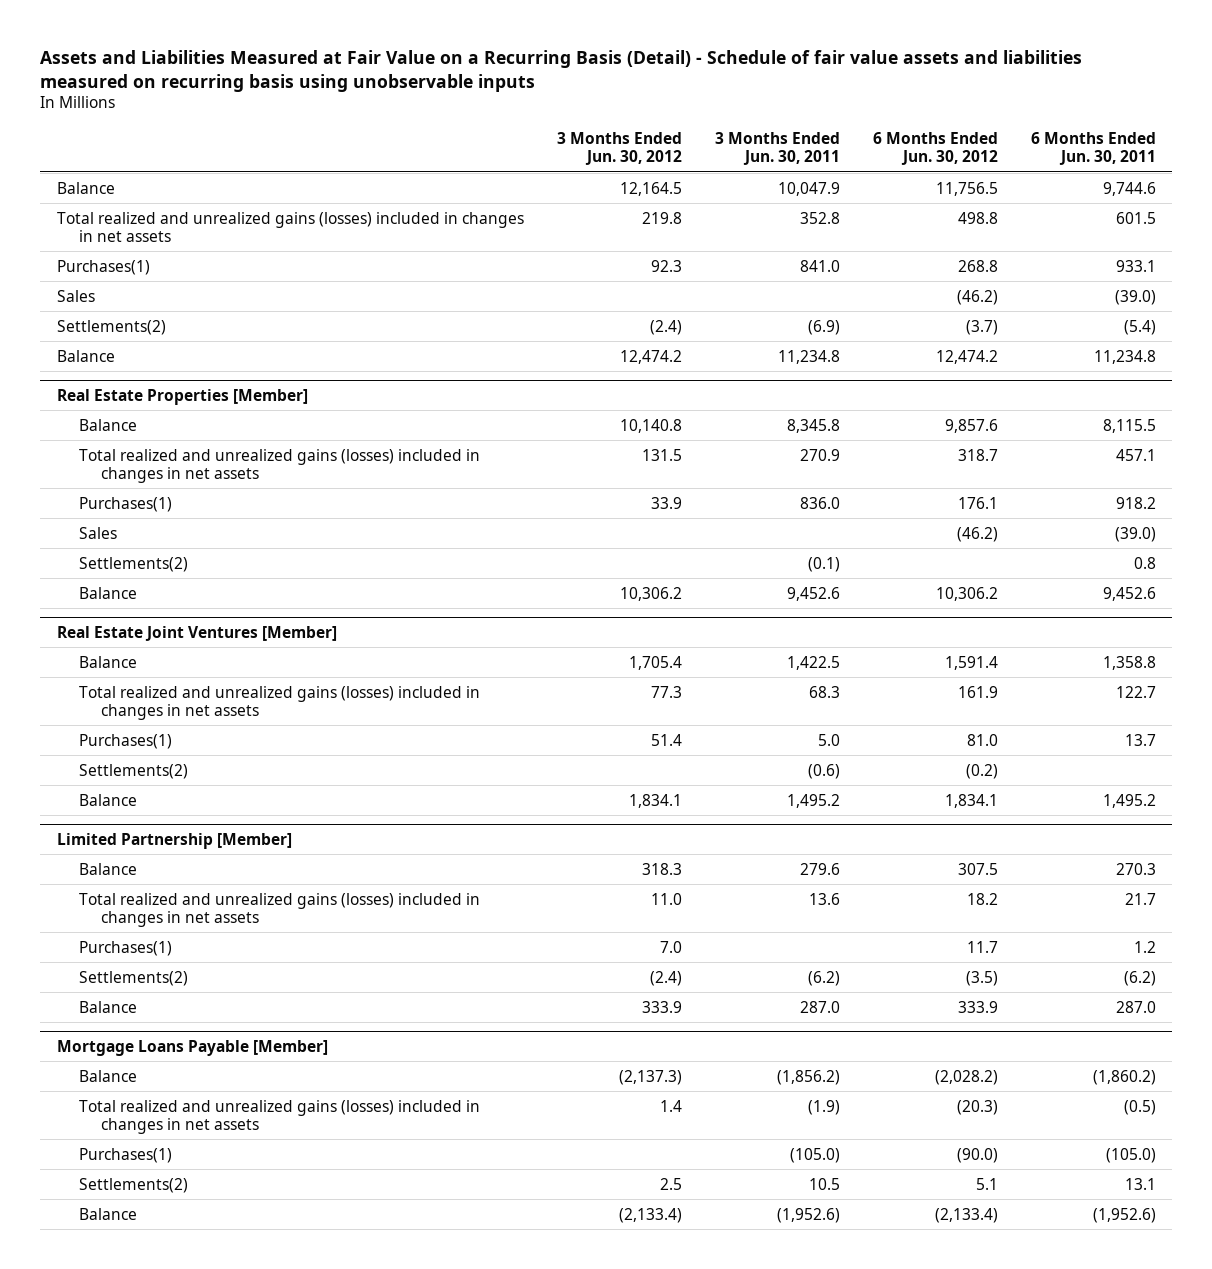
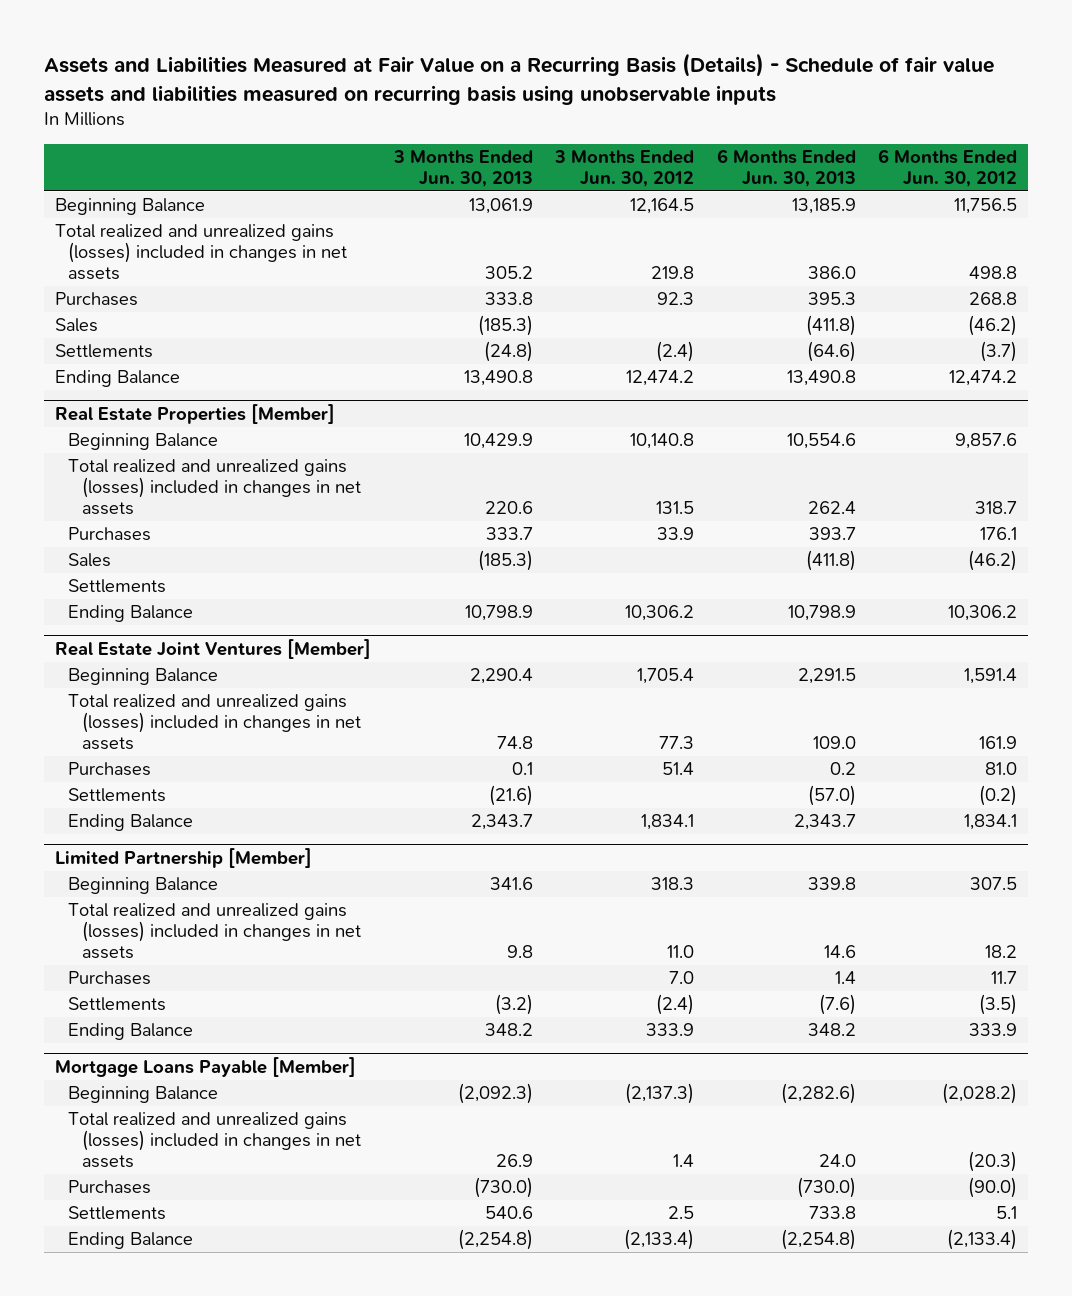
[40,49,1083,92] Assets and Liabilities Measured at Fair Value on a Recurring Basis (Detail) - Schedule of fair value assets and liabilities measured on recurring basis using unobservable inputs -> [43,53,994,105] Assets and Liabilities Measured at Fair Value on a Recurring Basis (Details) - Schedule of fair value assets and liabilities measured on recurring basis using unobservable inputs
[714,132,840,166] 3 Months Ended Jun. 30, 2011 -> none
[1030,132,1156,166] 6 Months Ended Jun. 30, 2011 -> none
none -> [392,149,533,187] 3 Months Ended Jun. 30, 2013
none -> [716,148,856,187] 6 Months Ended Jun. 30, 2013
[56,181,115,194] Balance -> [55,198,206,216] Beginning Balance
[56,259,150,275] Purchases(1) -> [55,292,139,307] Purchases
[56,319,166,335] Settlements(2) -> [55,344,154,359] Settlements
[56,349,115,362] Balance -> [55,370,181,388] Ending Balance
[78,418,137,431] Balance -> [68,433,219,451] Beginning Balance
[78,496,172,512] Purchases(1) -> [68,527,152,542] Purchases
[78,556,188,572] Settlements(2) -> [68,579,167,594] Settlements
[78,586,137,599] Balance -> [68,605,194,623] Ending Balance
[78,655,137,668] Balance -> [68,668,219,686] Beginning Balance
[78,733,172,749] Purchases(1) -> [68,762,152,777] Purchases
[78,763,188,779] Settlements(2) -> [68,788,167,803] Settlements
[78,793,137,806] Balance -> [68,814,194,832] Ending Balance
[78,862,137,875] Balance -> [68,877,219,895] Beginning Balance
[78,940,172,956] Purchases(1) -> [68,971,152,986] Purchases
[78,970,188,986] Settlements(2) -> [68,997,167,1012] Settlements
[78,1000,137,1013] Balance -> [68,1023,194,1041] Ending Balance
[78,1069,137,1082] Balance -> [68,1086,219,1104] Beginning Balance
[78,1147,172,1163] Purchases(1) -> [68,1180,152,1195] Purchases
[78,1177,188,1193] Settlements(2) -> [68,1206,167,1221] Settlements
[78,1207,137,1220] Balance -> [68,1232,194,1250] Ending Balance

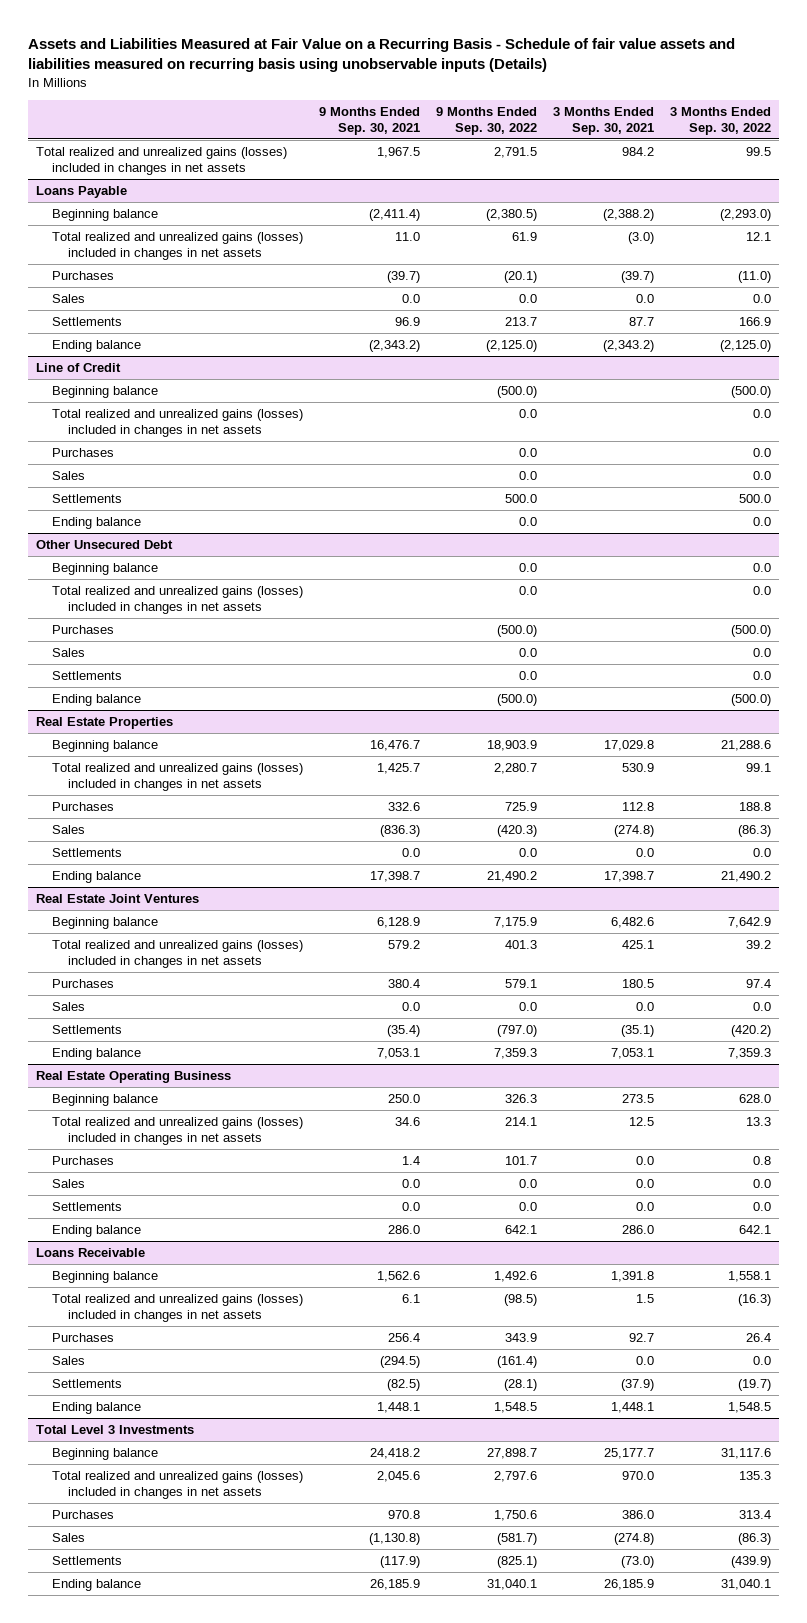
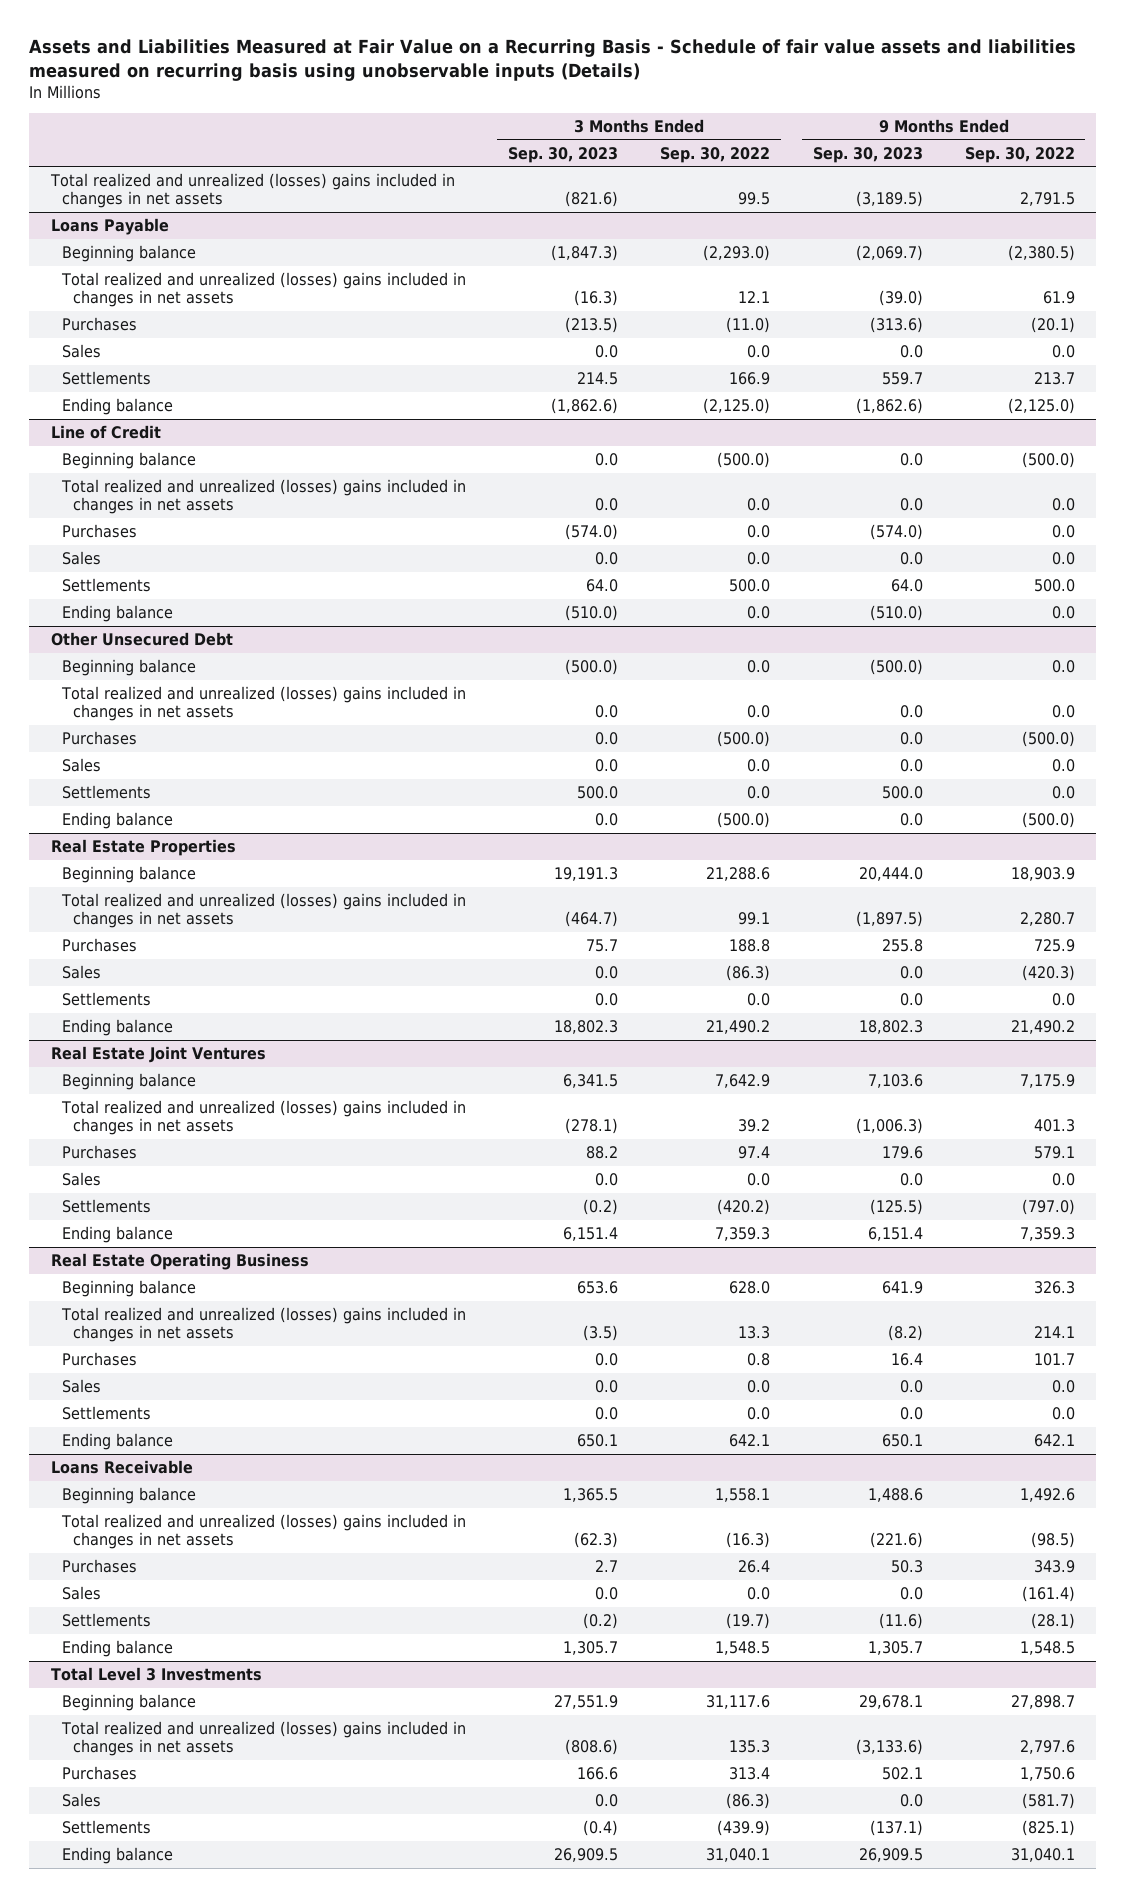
[319,106,421,135] 9 Months Ended Sep. 30, 2021 -> none
[552,106,654,135] 3 Months Ended Sep. 30, 2021 -> none
none -> [507,146,618,163] Sep. 30, 2023
none -> [812,146,923,163] Sep. 30, 2023
[36,146,288,176] Total realized and unrealized gains (losses) included in changes in net assets -> [49,172,455,209] Total realized and unrealized (losses) gains included in changes in net assets
[52,231,304,261] Total realized and unrealized gains (losses) included in changes in net assets -> [60,271,466,308] Total realized and unrealized (losses) gains included in changes in net assets
[52,408,304,438] Total realized and unrealized gains (losses) included in changes in net assets -> [60,478,466,515] Total realized and unrealized (losses) gains included in changes in net assets
[52,585,304,615] Total realized and unrealized gains (losses) included in changes in net assets -> [60,685,466,722] Total realized and unrealized (losses) gains included in changes in net assets
[52,762,304,792] Total realized and unrealized gains (losses) included in changes in net assets -> [60,892,466,929] Total realized and unrealized (losses) gains included in changes in net assets
[52,939,304,969] Total realized and unrealized gains (losses) included in changes in net assets -> [60,1099,466,1136] Total realized and unrealized (losses) gains included in changes in net assets
[52,1116,304,1146] Total realized and unrealized gains (losses) included in changes in net assets -> [60,1306,466,1343] Total realized and unrealized (losses) gains included in changes in net assets
[52,1293,304,1323] Total realized and unrealized gains (losses) included in changes in net assets -> [60,1513,466,1550] Total realized and unrealized (losses) gains included in changes in net assets
[52,1470,304,1500] Total realized and unrealized gains (losses) included in changes in net assets -> [60,1720,466,1757] Total realized and unrealized (losses) gains included in changes in net assets

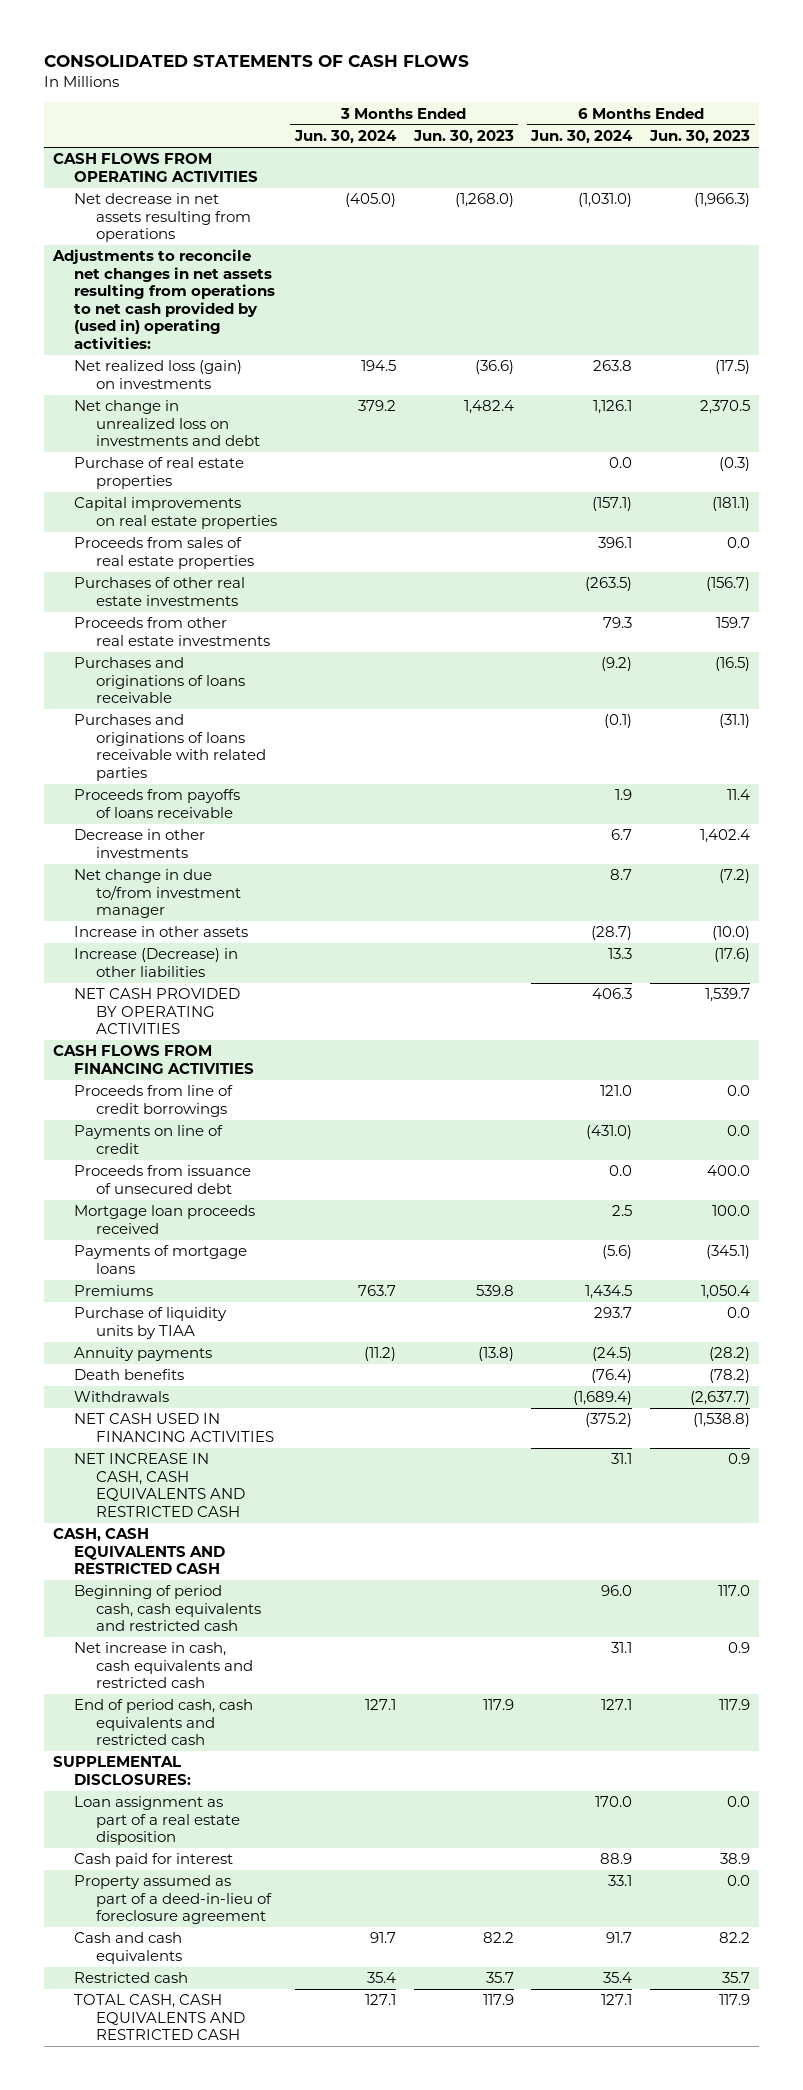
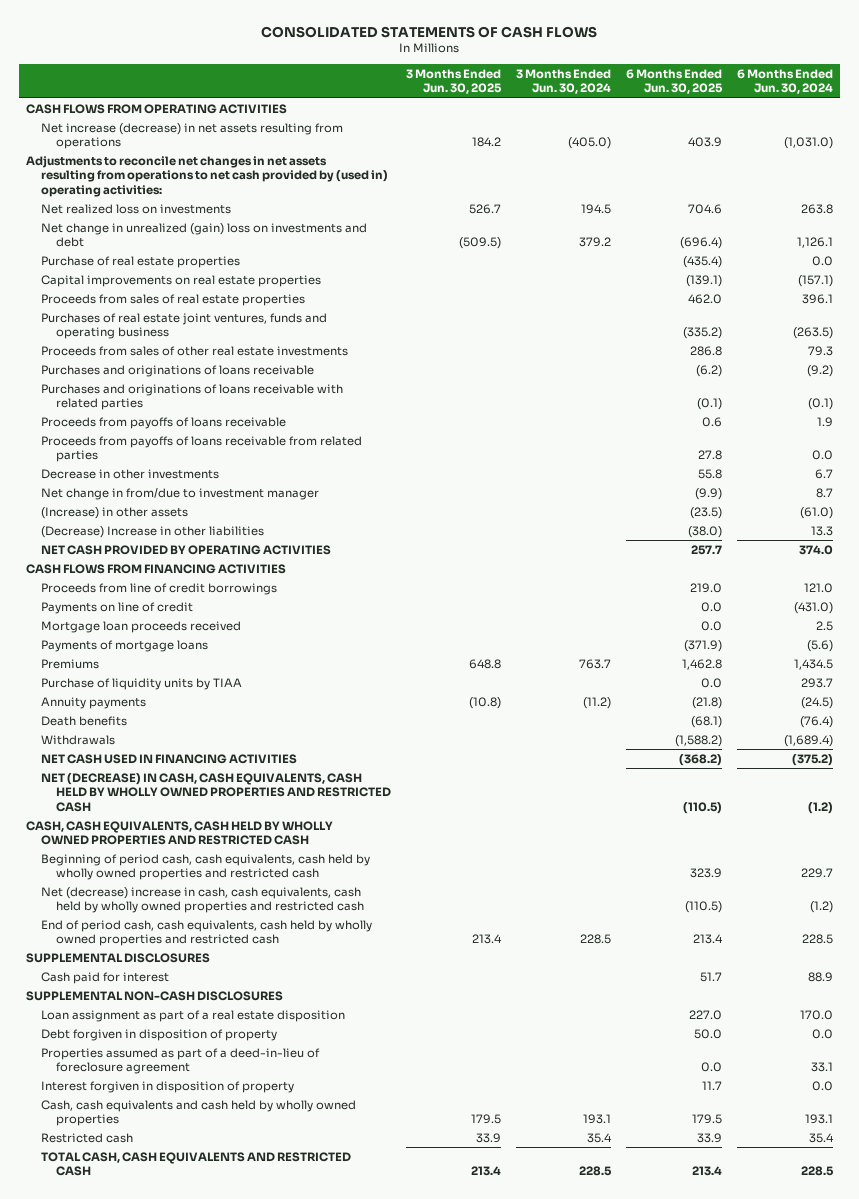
[412,130,514,145] Jun. 30, 2023 -> none
[649,130,751,145] Jun. 30, 2023 -> none
none -> [405,68,502,95] 3 Months Ended Jun. 30, 2025
none -> [625,68,723,95] 6 Months Ended Jun. 30, 2025
[74,193,251,243] Net decrease in net assets resulting from operations -> [40,122,343,150] Net increase (decrease) in net assets resulting from operations
[74,360,243,389] Net realized loss (gain) on investments -> [40,203,231,214] Net realized loss on investments
[74,400,260,447] Net change in unrealized loss on investments and debt -> [40,222,367,248] Net change in unrealized (gain) loss on investments and debt
[74,577,246,606] Purchases of other real estate investments -> [40,312,327,340] Purchases of real estate joint ventures, funds and operating business
[74,617,270,646] Proceeds from other real estate investments -> [40,345,348,356] Proceeds from sales of other real estate investments
none -> [40,435,362,463] Proceeds from payoffs of loans receivable from related parties
[74,869,241,919] Net change in due to/from investment manager -> [40,487,319,500] Net change in from/due to investment manager
[74,926,249,938] Increase in other assets -> [40,506,188,519] (Increase) in other assets
[591,926,633,941] (28.7) -> [799,506,833,519] (61.0)
[74,948,239,977] Increase (Decrease) in other liabilities -> [40,525,264,538] (Decrease) Increase in other liabilities
[592,988,633,1000] 406.3 -> [798,544,833,555] 374.0
[74,1165,252,1194] Proceeds from issuance of unsecured debt -> none
[74,1453,245,1517] NET INCREASE IN CASH, CASH EQUIVALENTS AND RESTRICTED CASH -> [40,772,391,813] NET (DECREASE) IN CASH, CASH EQUIVALENTS, CASH HELD BY WHOLLY OWNED PROPERTIES AND RESTRICTED CASH
[611,1453,633,1465] 31.1 -> [807,802,833,815] (1.2)
[52,1528,226,1575] CASH, CASH EQUIVALENTS AND RESTRICTED CASH -> [26,820,334,846] CASH, CASH EQUIVALENTS, CASH HELD BY WHOLLY OWNED PROPERTIES AND RESTRICTED CASH
[74,1585,261,1632] Beginning of period cash, cash equivalents and restricted cash -> [40,853,370,881] Beginning of period cash, cash equivalents, cash held by wholly owned properties and restricted cash
[601,1585,633,1597] 96.0 -> [800,868,833,879] 229.7
[74,1642,253,1689] Net increase in cash, cash equivalents and restricted cash -> [40,886,364,914] Net (decrease) increase in cash, cash equivalents, cash held by wholly owned properties and restricted cash
[611,1642,633,1654] 31.1 -> [809,901,833,914] (1.2)
[74,1699,254,1746] End of period cash, cash equivalents and restricted cash -> [40,919,372,947] End of period cash, cash equivalents, cash held by wholly owned properties and restricted cash
[364,1699,396,1711] 127.1 -> [579,934,611,945] 228.5
[601,1699,633,1711] 127.1 -> [801,934,833,945] 228.5
[52,1756,192,1785] SUPPLEMENTAL DISCLOSURES: -> [26,952,211,963] SUPPLEMENTAL DISCLOSURES
[74,1932,183,1964] Cash and cash equivalents -> none
none -> [26,990,284,1001] SUPPLEMENTAL NON-CASH DISCLOSURES
[74,1796,240,1846] Loan assignment as part of a real estate disposition -> [40,1009,345,1022] Loan assignment as part of a real estate disposition
none -> [40,1028,277,1041] Debt forgiven in disposition of property
[74,1875,272,1925] Property assumed as part of a deed-in-lieu of foreclosure agreement -> [40,1047,320,1075] Properties assumed as part of a deed-in-lieu of foreclosure agreement
none -> [40,1080,294,1093] Interest forgiven in disposition of property
none -> [40,1099,356,1127] Cash, cash equivalents and cash held by wholly owned properties
[364,1994,396,2006] 127.1 -> [578,1166,612,1177] 228.5
[601,1994,633,2006] 127.1 -> [800,1166,834,1177] 228.5

